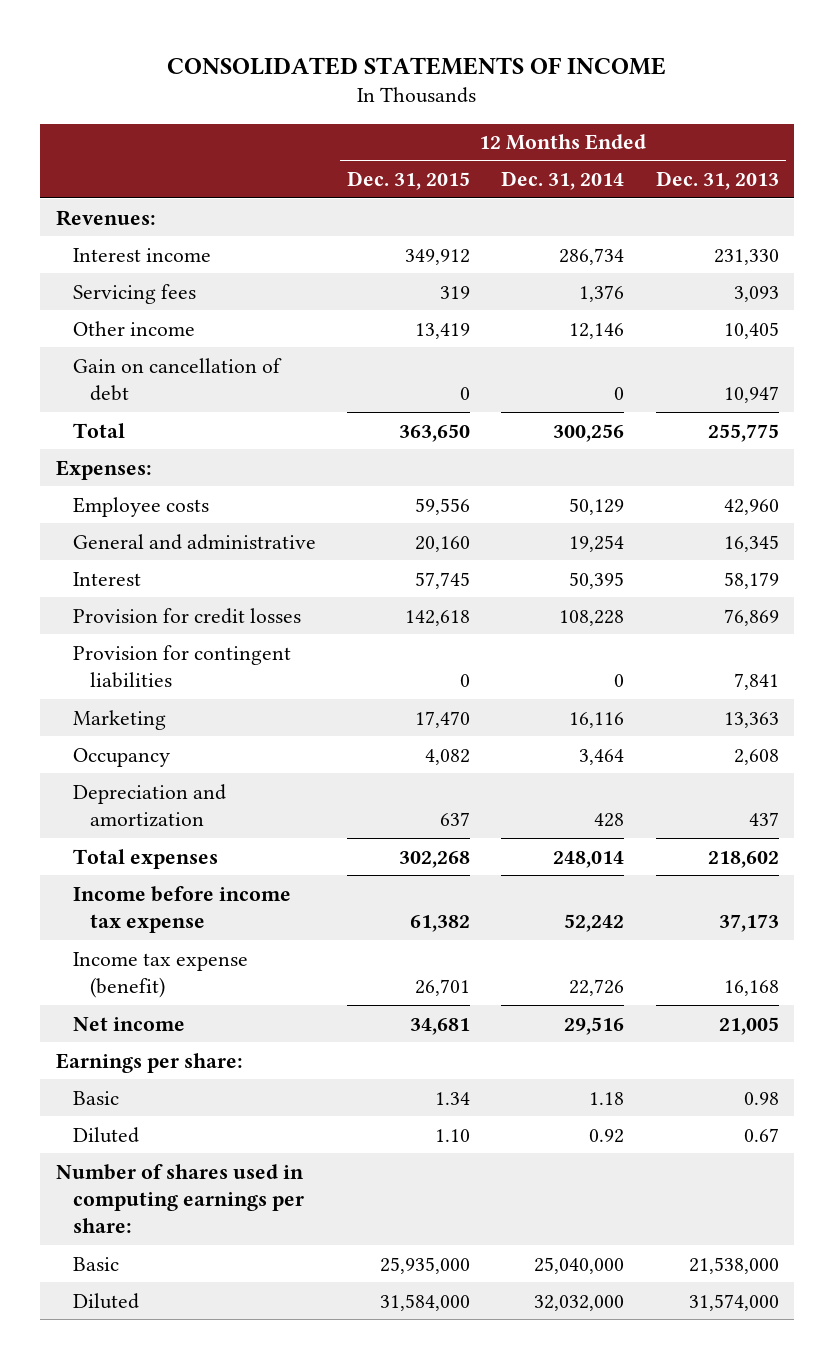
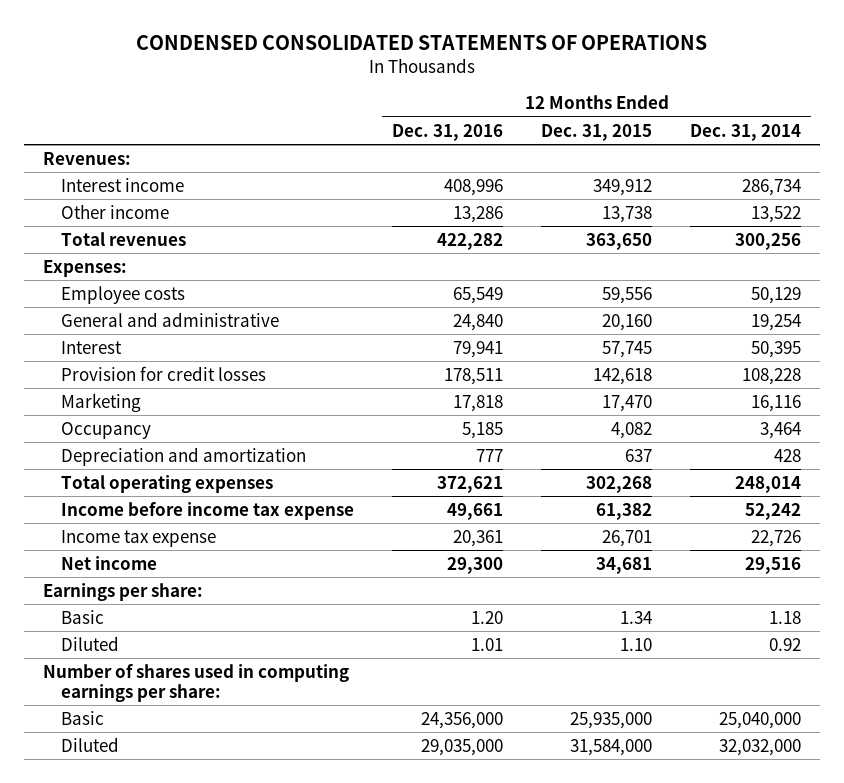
[167,56,667,75] CONSOLIDATED STATEMENTS OF INCOME -> [135,34,707,50] CONDENSED CONSOLIDATED STATEMENTS OF OPERATIONS
[655,171,779,191] Dec. 31, 2013 -> none
none -> [391,123,503,141] Dec. 31, 2016
[73,283,197,304] Servicing fees -> none
[73,357,283,401] Gain on cancellation of debt -> none
[415,322,471,339] 13,419 -> [602,205,653,223] 13,738
[569,322,625,339] 12,146 -> [751,205,802,223] 13,522
[73,422,126,438] Total -> [60,231,186,246] Total revenues
[73,644,292,688] Provision for contingent liabilities -> none
[73,848,219,869] Total expenses -> [60,474,273,493] Total operating expenses
[73,951,249,998] Income tax expense (benefit) -> [60,529,216,547] Income tax expense

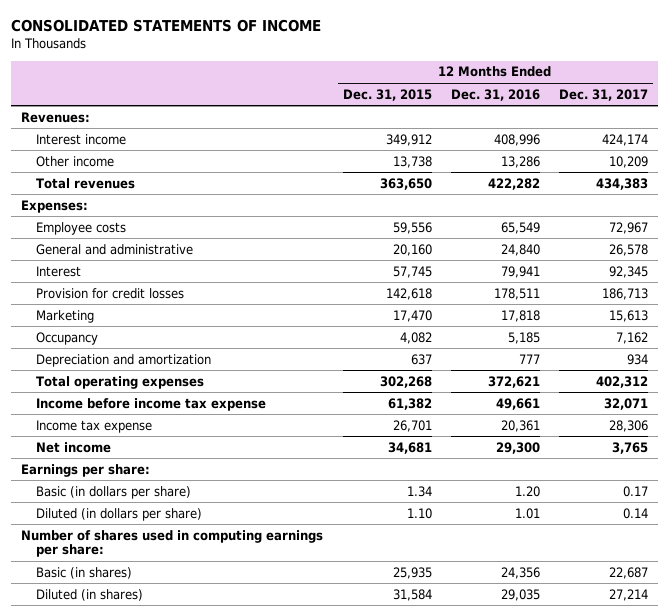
[135,34,707,50] CONDENSED CONSOLIDATED STATEMENTS OF OPERATIONS -> [11,19,322,33] CONSOLIDATED STATEMENTS OF INCOME
[690,123,802,141] Dec. 31, 2014 -> none
none -> [559,88,649,101] Dec. 31, 2017
[60,609,104,624] Basic -> [36,485,192,499] Basic (in dollars per share)
[60,635,119,651] Diluted -> [36,507,203,521] Diluted (in dollars per share)
[60,710,104,725] Basic -> [36,566,133,579] Basic (in shares)
[420,711,503,729] 24,356,000 -> [500,566,540,579] 24,356
[570,711,653,729] 25,935,000 -> [392,566,432,579] 25,935
[60,736,119,752] Diluted -> [36,588,144,601] Diluted (in shares)
[420,738,503,756] 29,035,000 -> [500,588,540,601] 29,035
[570,738,653,756] 31,584,000 -> [392,588,432,601] 31,584

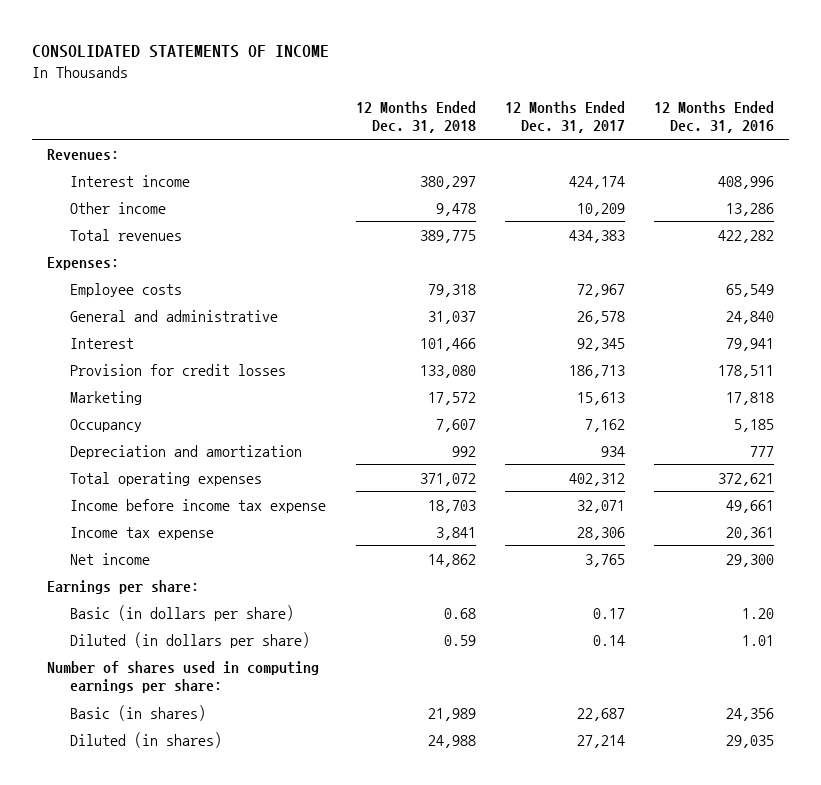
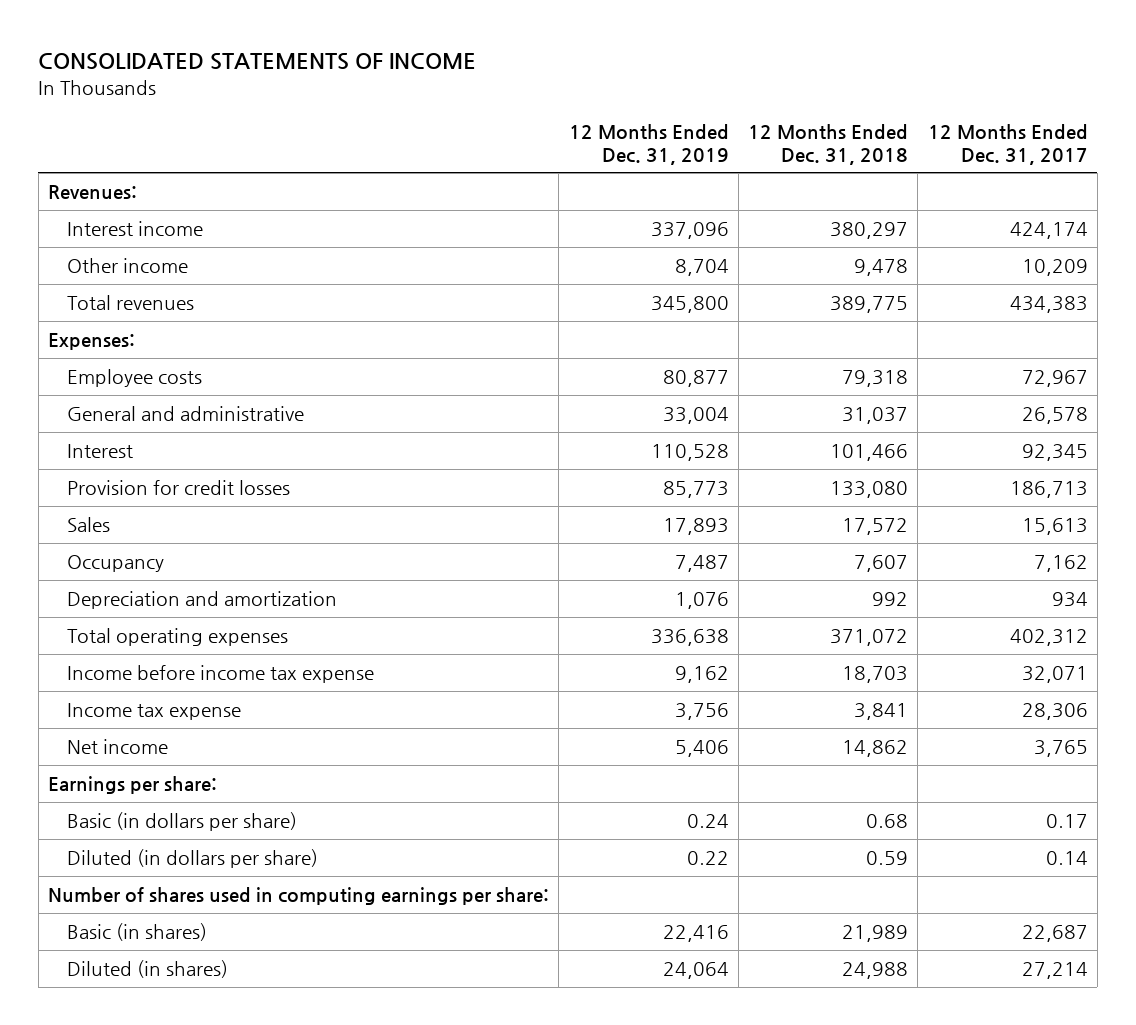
[654,100,775,134] 12 Months Ended Dec. 31, 2016 -> none
none -> [568,124,729,165] 12 Months Ended Dec. 31, 2019
[70,390,143,405] Marketing -> [66,517,110,533] Sales

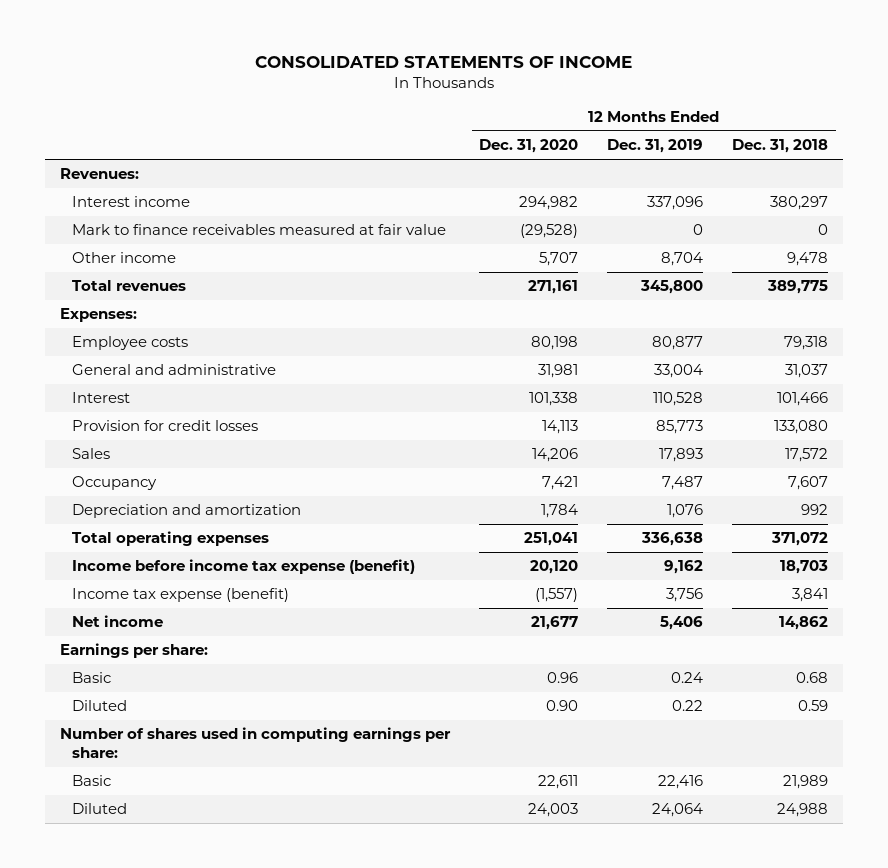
[927,124,1088,165] 12 Months Ended Dec. 31, 2017 -> none
none -> [478,139,578,154] Dec. 31, 2020
none -> [71,224,446,236] Mark to finance receivables measured at fair value
[66,665,374,684] Income before income tax expense -> [71,559,415,575] Income before income tax expense (benefit)
[66,703,241,721] Income tax expense -> [71,588,289,603] Income tax expense (benefit)
[66,812,297,832] Basic (in dollars per share) -> [71,672,111,684] Basic
[66,849,318,869] Diluted (in dollars per share) -> [71,700,127,712] Diluted
[66,923,207,942] Basic (in shares) -> [71,775,111,787] Basic
[66,960,228,979] Diluted (in shares) -> [71,803,127,815] Diluted

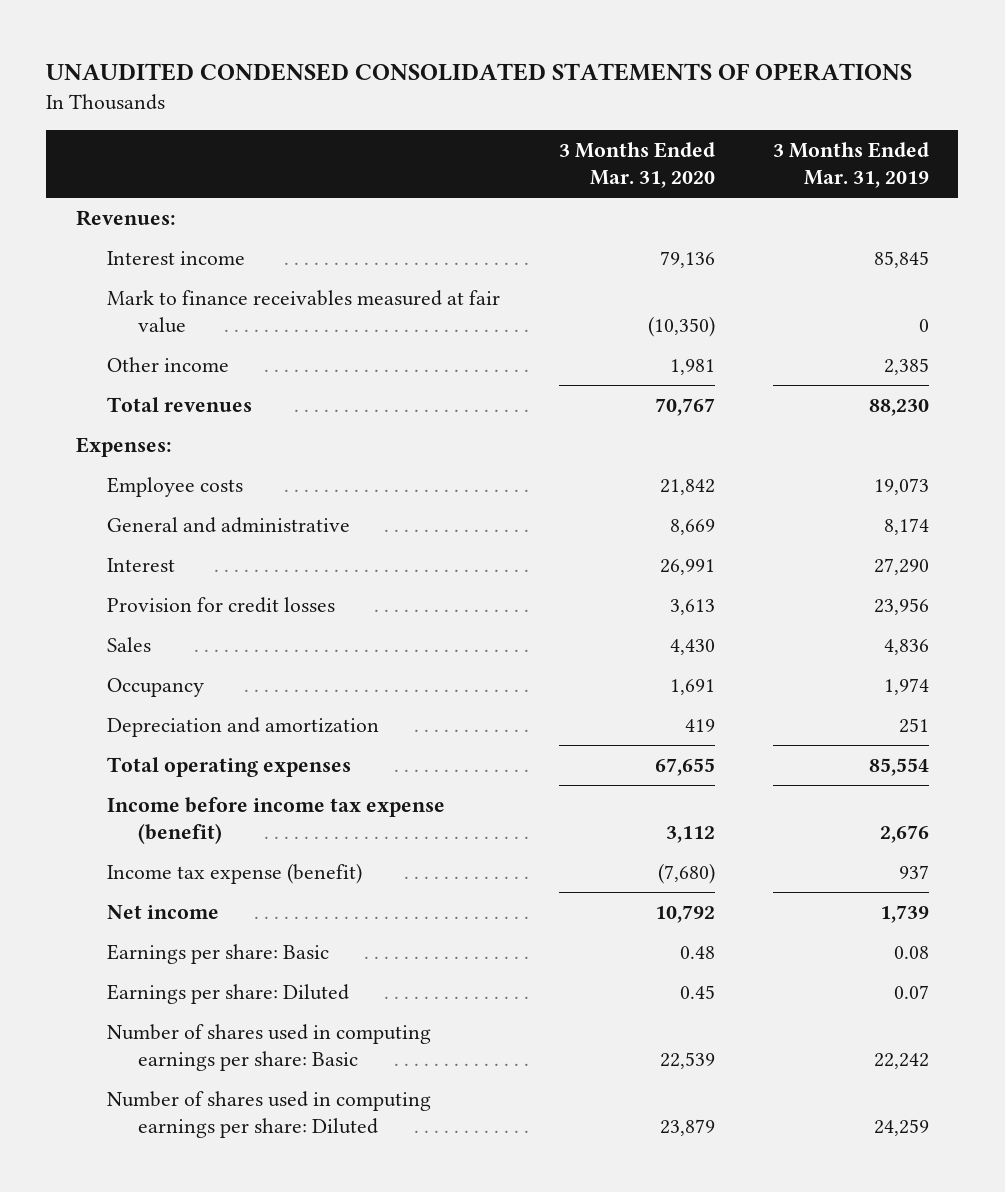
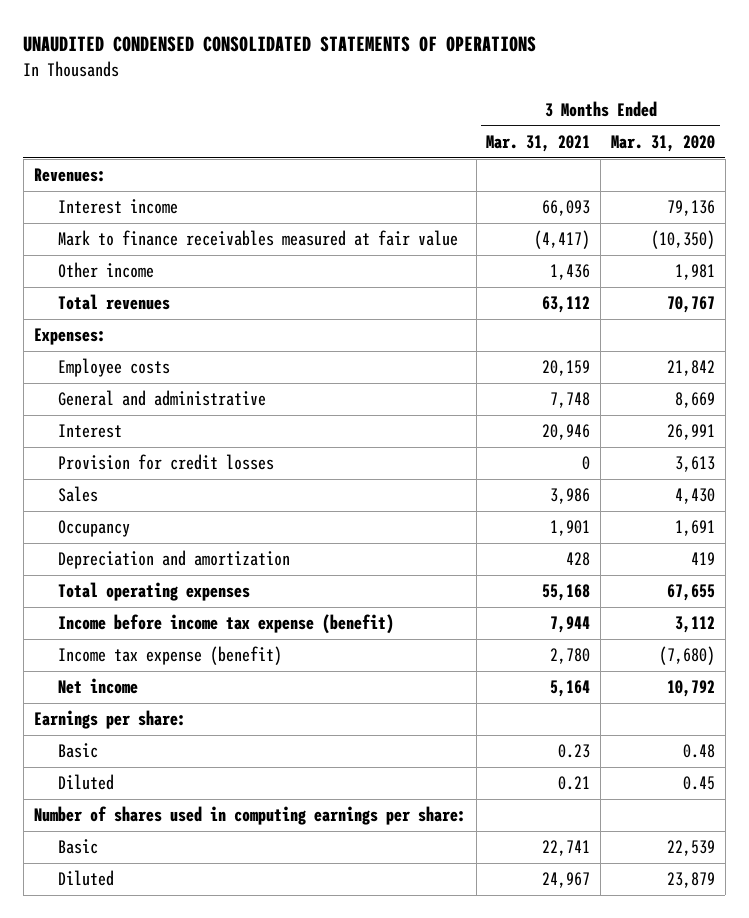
[773,141,930,189] 3 Months Ended Mar. 31, 2019 -> none
none -> [486,135,591,153] Mar. 31, 2021
none -> [33,710,186,730] Earnings per share:
[106,943,329,964] Earnings per share: Basic -> [57,743,98,759] Basic
[106,983,349,1004] Earnings per share: Diluted -> [57,774,114,791] Diluted
none -> [33,806,466,826] Number of shares used in computing earnings per share:
[106,1023,431,1072] Number of shares used in computing earnings per share: Basic -> [57,839,98,855] Basic
[106,1090,431,1139] Number of shares used in computing earnings per share: Diluted -> [57,870,114,887] Diluted

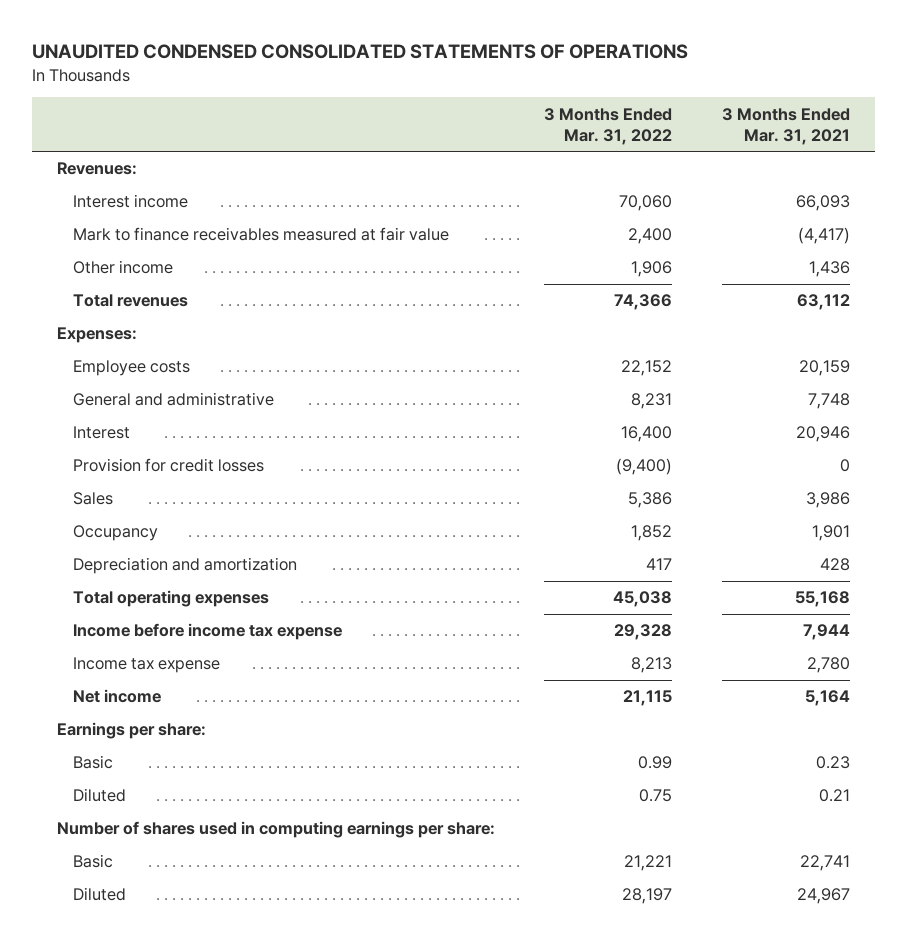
[611,135,716,153] Mar. 31, 2020 -> none
none -> [544,107,673,145] 3 Months Ended Mar. 31, 2022
[57,614,394,635] Income before income tax expense (benefit) -> [72,623,342,641] Income before income tax expense
[57,646,282,666] Income tax expense (benefit) -> [72,657,220,674] Income tax expense

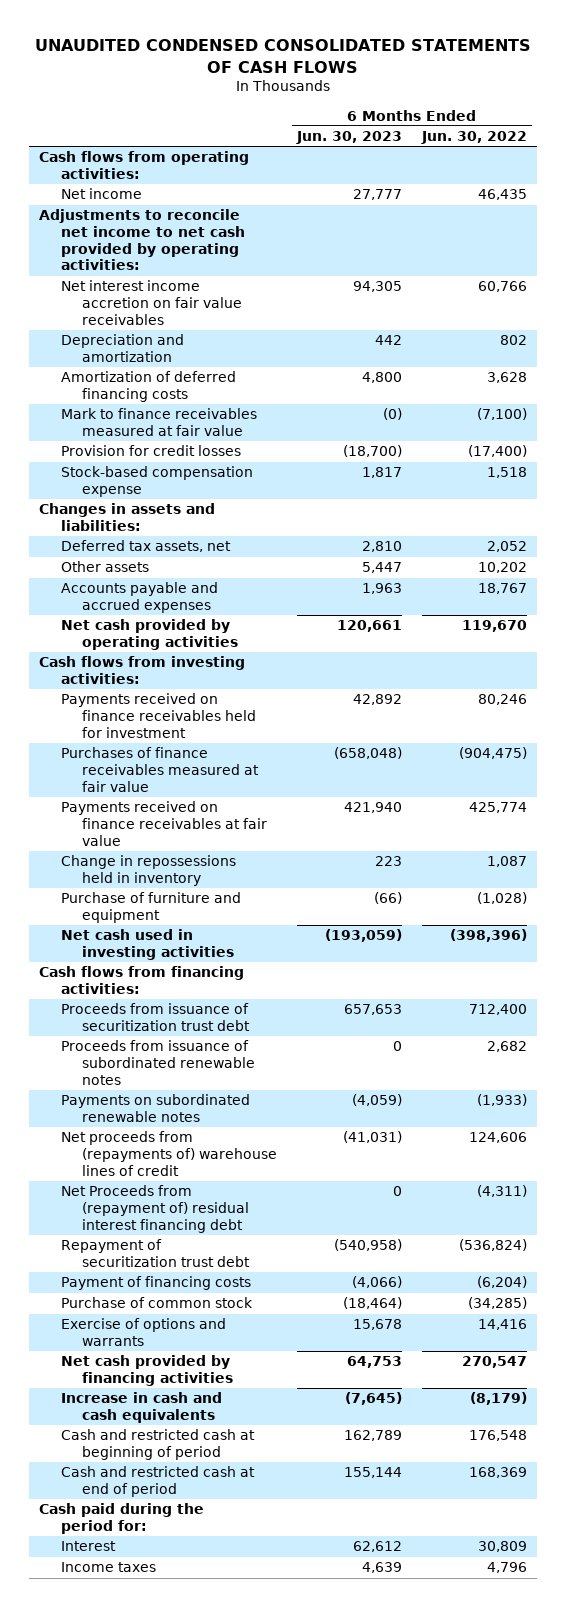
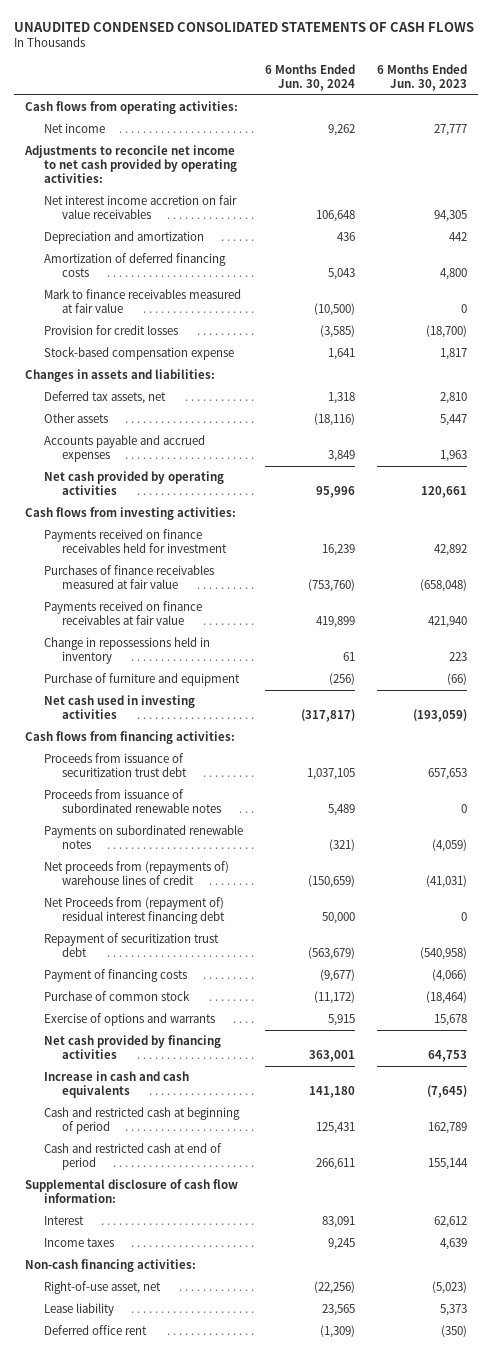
[420,131,527,145] Jun. 30, 2022 -> none
none -> [264,64,355,91] 6 Months Ended Jun. 30, 2024
[383,408,403,421] (0) -> [461,304,468,314] 0
[39,1503,205,1535] Cash paid during the period for: -> none
none -> [25,1179,239,1204] Supplemental disclosure of cash flow information:
none -> [25,1259,197,1273] Non-cash financing activities:
none -> [43,1281,161,1295] Right-of-use asset, net
none -> [43,1303,114,1317] Lease liability
none -> [43,1325,147,1336] Deferred office rent

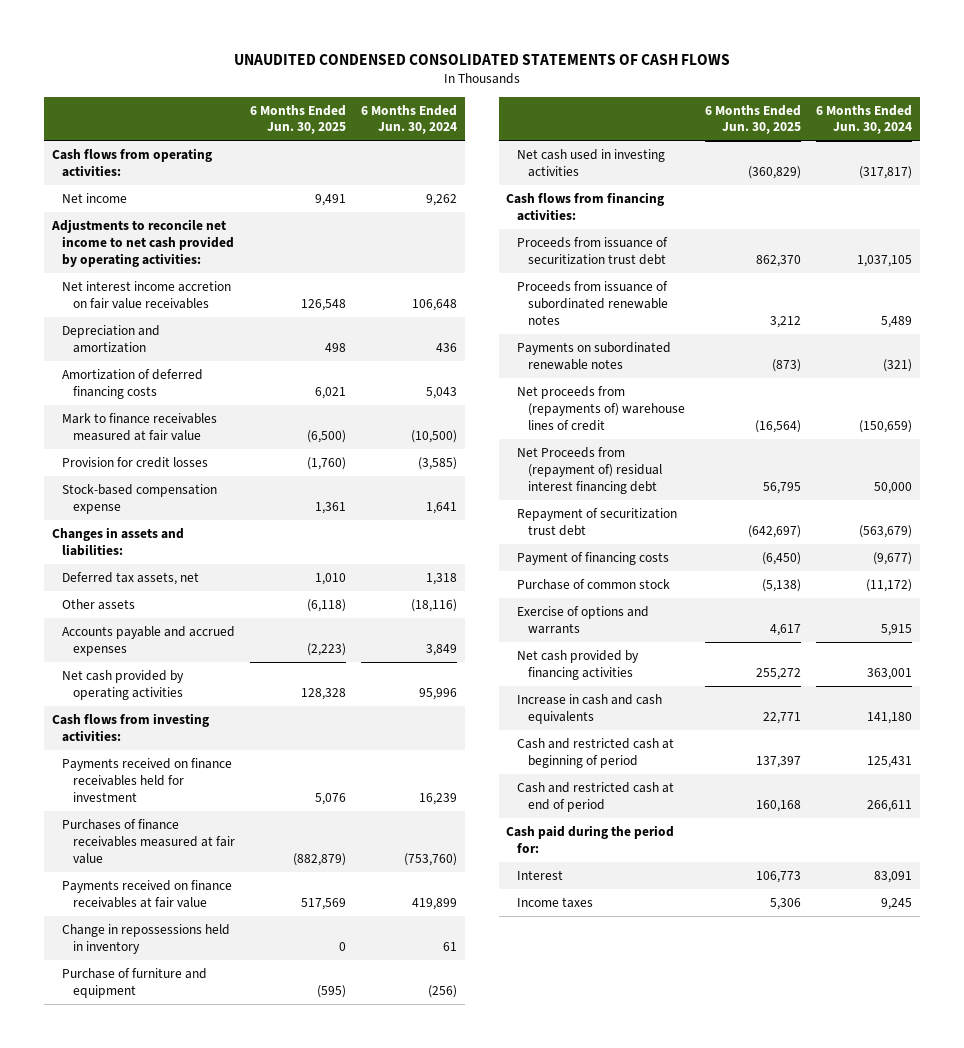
[377,64,468,91] 6 Months Ended Jun. 30, 2023 -> none
none -> [250,104,347,135] 6 Months Ended Jun. 30, 2025
[25,1179,239,1204] Supplemental disclosure of cash flow information: -> none
none -> [506,824,675,853] Cash paid during the period for:
[25,1259,197,1273] Non-cash financing activities: -> none
[43,1281,161,1295] Right-of-use asset, net -> none
[43,1303,114,1317] Lease liability -> none
[43,1325,147,1336] Deferred office rent -> none

